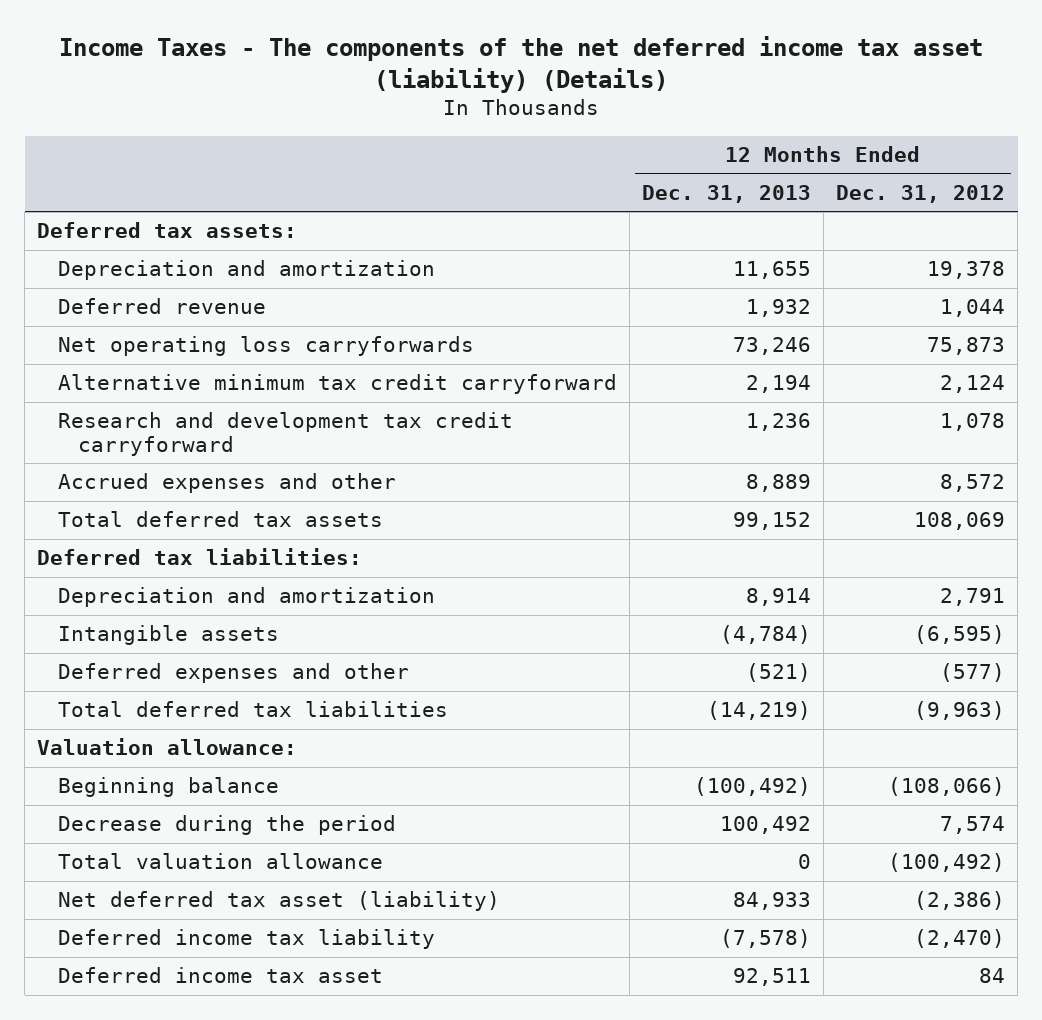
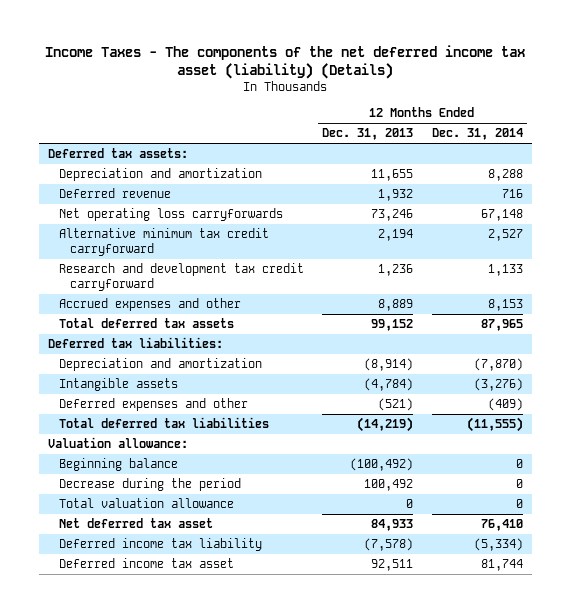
[835,184,1005,203] Dec. 31, 2012 -> none
none -> [431,128,523,141] Dec. 31, 2014
[745,588,811,607] 8,914 -> [364,358,414,372] (8,914)
[57,891,500,912] Net deferred tax asset (liability) -> [58,518,213,529] Net deferred tax asset

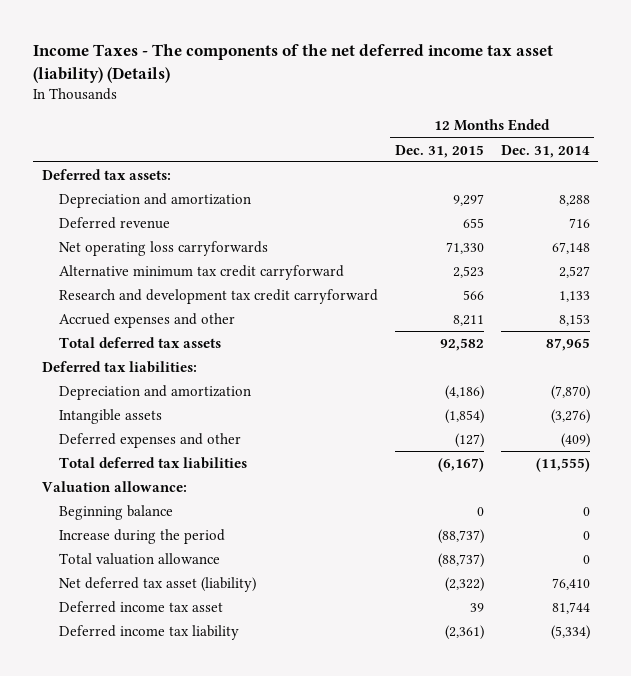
[322,128,414,141] Dec. 31, 2013 -> none
none -> [394,144,484,158] Dec. 31, 2015
[58,478,241,492] Decrease during the period -> [58,528,225,544] Increase during the period
[58,518,213,529] Net deferred tax asset -> [58,576,256,592] Net deferred tax asset (liability)
[58,538,262,552] Deferred income tax liability -> [58,624,239,640] Deferred income tax liability

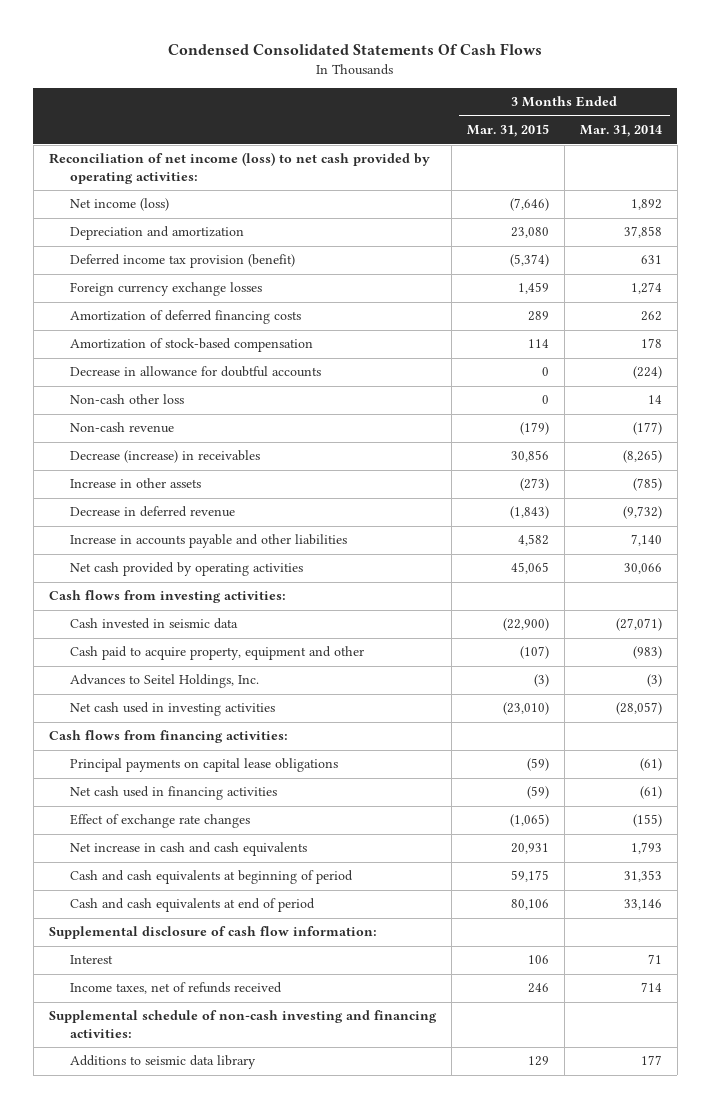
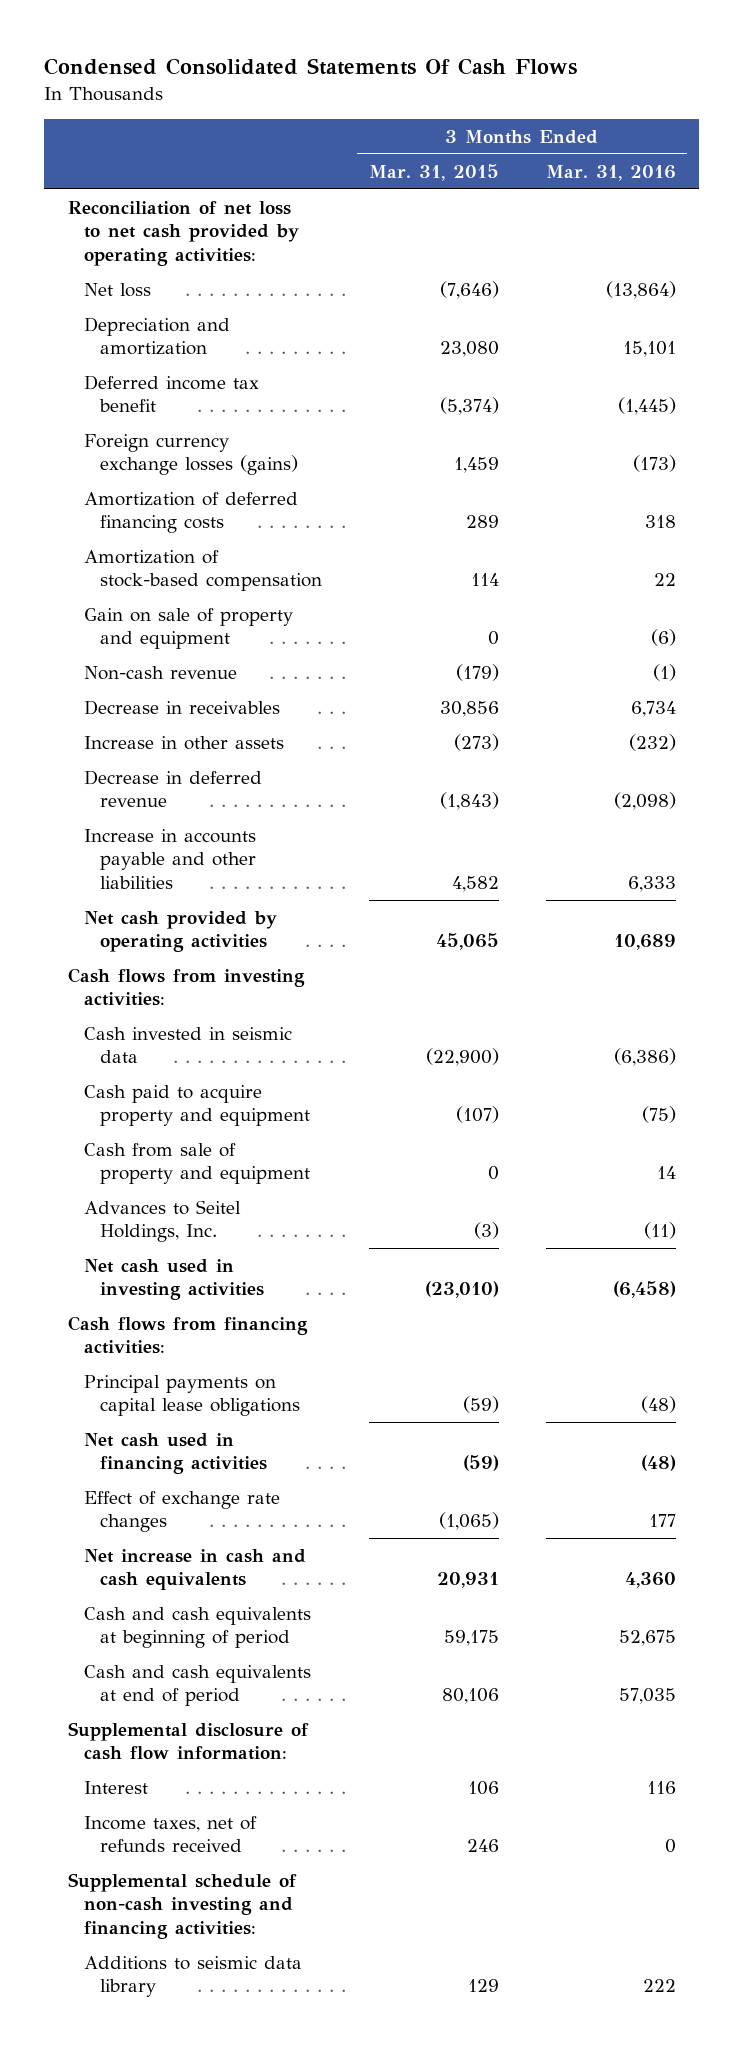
[579,125,662,138] Mar. 31, 2014 -> none
none -> [545,164,676,181] Mar. 31, 2016
[48,152,430,184] Reconciliation of net income (loss) to net cash provided by operating activities: -> [67,201,299,266] Reconciliation of net loss to net cash provided by operating activities:
[70,198,170,212] Net income (loss) -> [83,283,151,298] Net loss
[70,254,296,269] Deferred income tax provision (benefit) -> [83,375,259,413] Deferred income tax benefit
[70,282,263,297] Foreign currency exchange losses -> [83,434,299,476] Foreign currency exchange losses (gains)
[70,366,322,378] Decrease in allowance for doubtful accounts -> none
[70,394,185,405] Non-cash other loss -> none
none -> [83,608,293,650] Gain on sale of property and equipment
[70,450,261,464] Decrease (increase) in receivables -> [83,700,280,716] Decrease in receivables
[70,646,365,661] Cash paid to acquire property, equipment and other -> [83,1085,311,1127] Cash paid to acquire property and equipment
none -> [83,1143,311,1185] Cash from sale of property and equipment

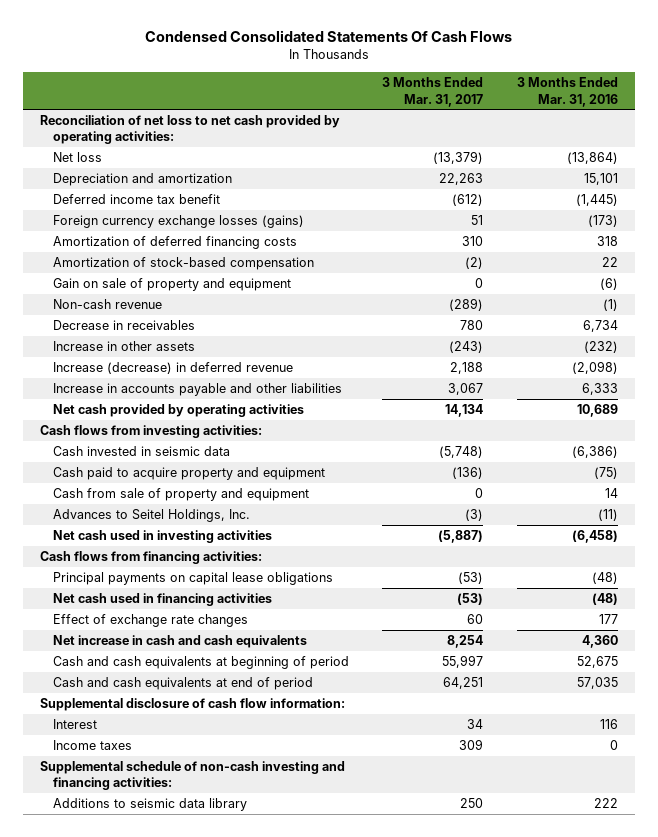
[368,163,499,181] Mar. 31, 2015 -> none
none -> [382,77,484,107] 3 Months Ended Mar. 31, 2017
[83,770,262,808] Decrease in deferred revenue -> [52,361,293,374] Increase (decrease) in deferred revenue
[83,1816,257,1853] Income taxes, net of refunds received -> [52,739,132,750] Income taxes

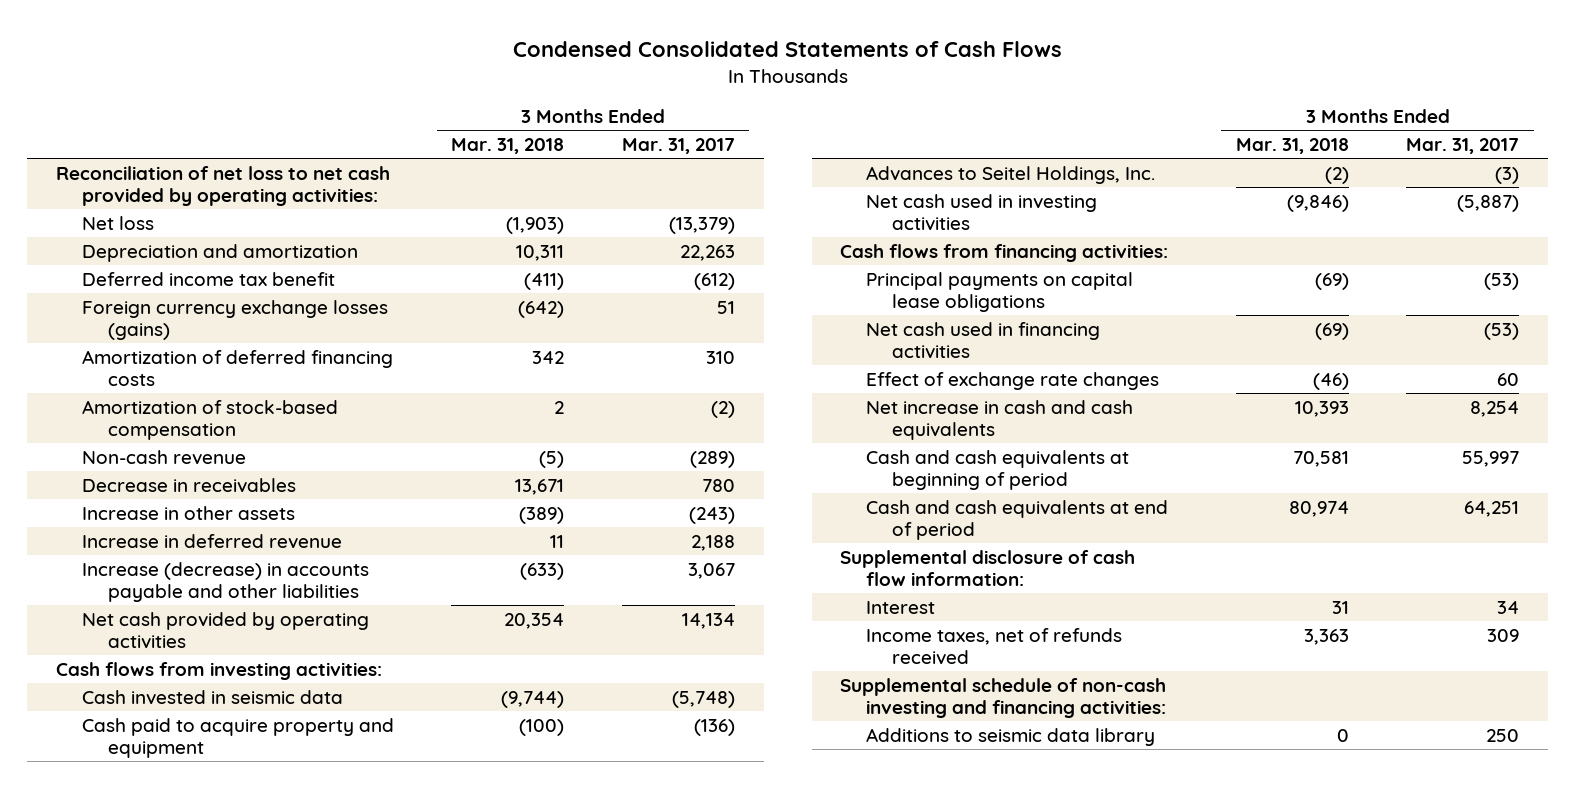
[144,30,512,43] Condensed Consolidated Statements Of Cash Flows -> [512,41,1062,58] Condensed Consolidated Statements of Cash Flows
[517,77,619,107] 3 Months Ended Mar. 31, 2016 -> none
none -> [451,138,565,155] Mar. 31, 2018
[52,277,291,291] Gain on sale of property and equipment -> none
[52,361,293,374] Increase (decrease) in deferred revenue -> [81,533,342,549] Increase in deferred revenue
[52,382,342,396] Increase in accounts payable and other liabilities -> [81,561,369,603] Increase (decrease) in accounts payable and other liabilities
[52,487,309,501] Cash from sale of property and equipment -> none
[52,739,132,750] Income taxes -> [866,627,1123,666] Income taxes, net of refunds received

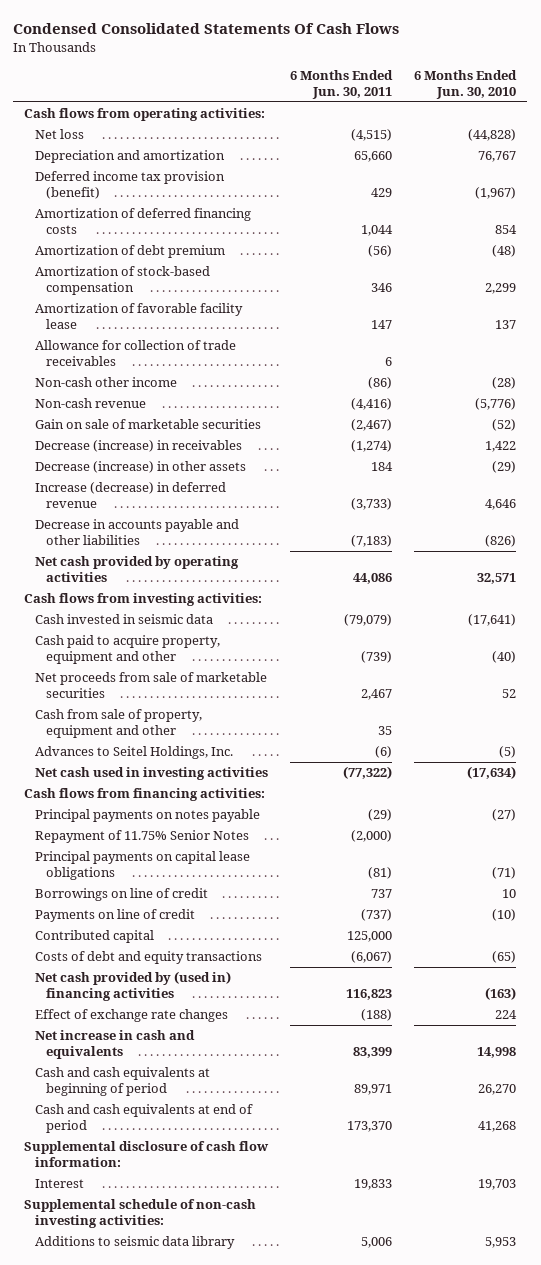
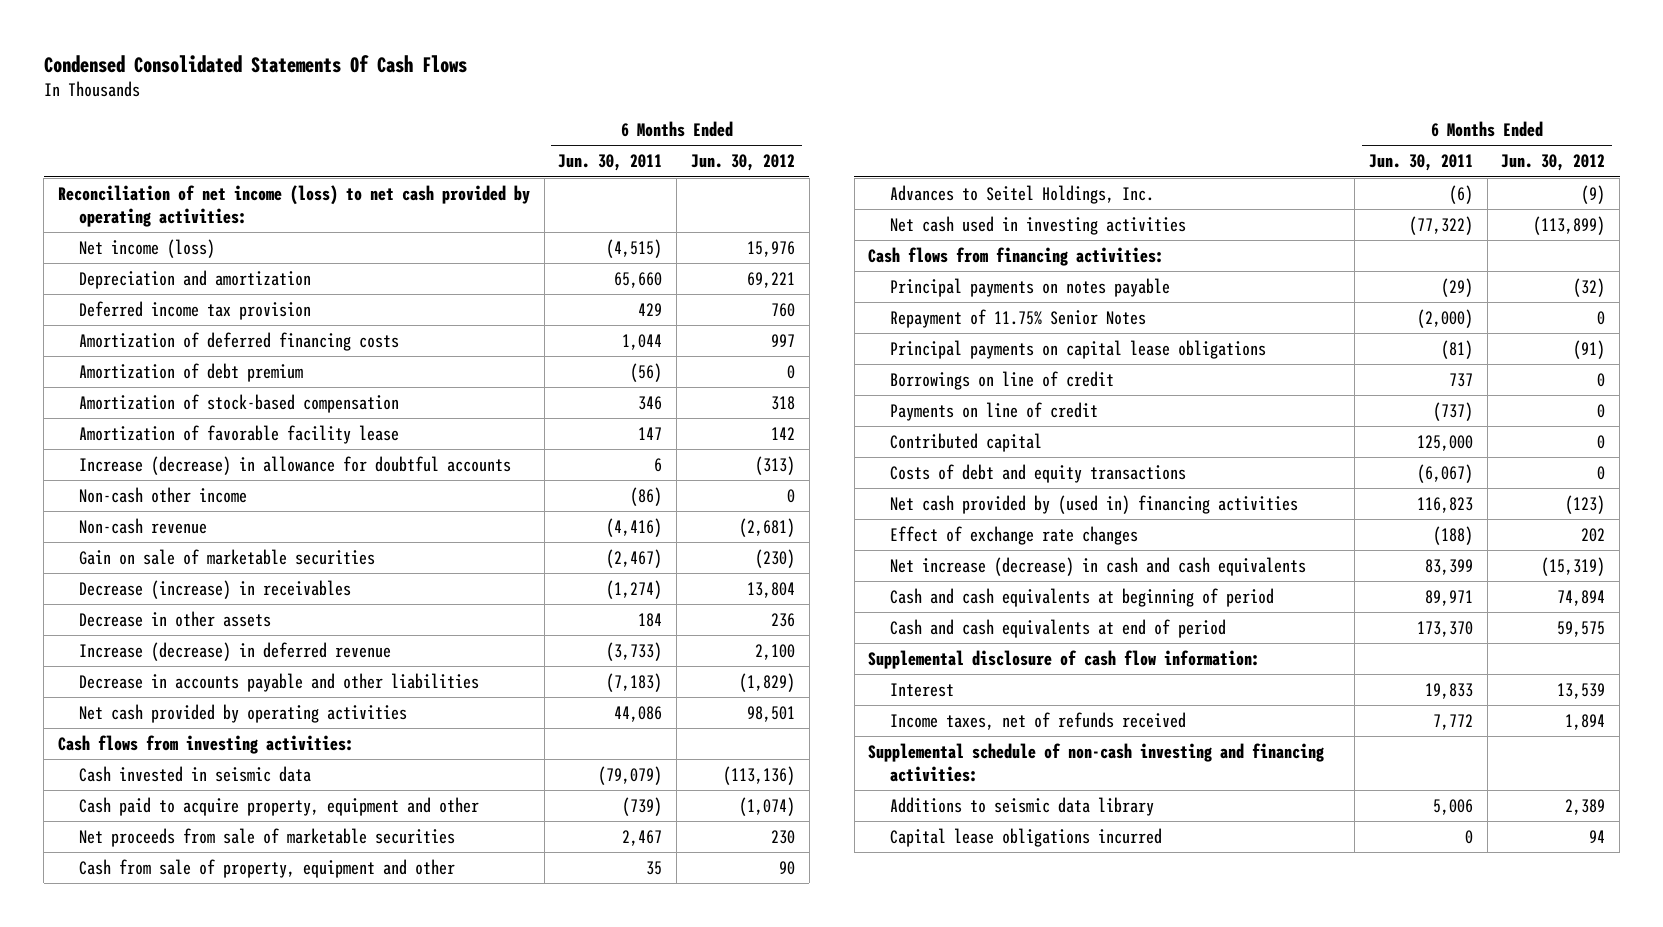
[414,69,518,100] 6 Months Ended Jun. 30, 2010 -> none
none -> [690,154,795,172] Jun. 30, 2012
[24,108,266,122] Cash flows from operating activities: -> none
none -> [57,184,530,227] Reconciliation of net income (loss) to net cash provided by operating activities:
[35,129,85,140] Net loss -> [79,238,216,258] Net income (loss)
[35,171,226,200] Deferred income tax provision (benefit) -> [79,300,312,320] Deferred income tax provision
[35,340,237,367] Allowance for collection of trade receivables -> none
none -> [79,455,512,475] Increase (decrease) in allowance for doubtful accounts
[35,461,247,474] Decrease (increase) in other assets -> [79,610,272,627] Decrease in other assets
[35,1030,196,1060] Net increase in cash and equivalents -> [889,556,1306,576] Net increase (decrease) in cash and cash equivalents
none -> [889,711,1186,730] Income taxes, net of refunds received
[24,1199,257,1229] Supplemental schedule of non-cash investing activities: -> [868,742,1325,782] Supplemental schedule of non-cash investing and financing activities:
none -> [889,827,1162,847] Capital lease obligations incurred

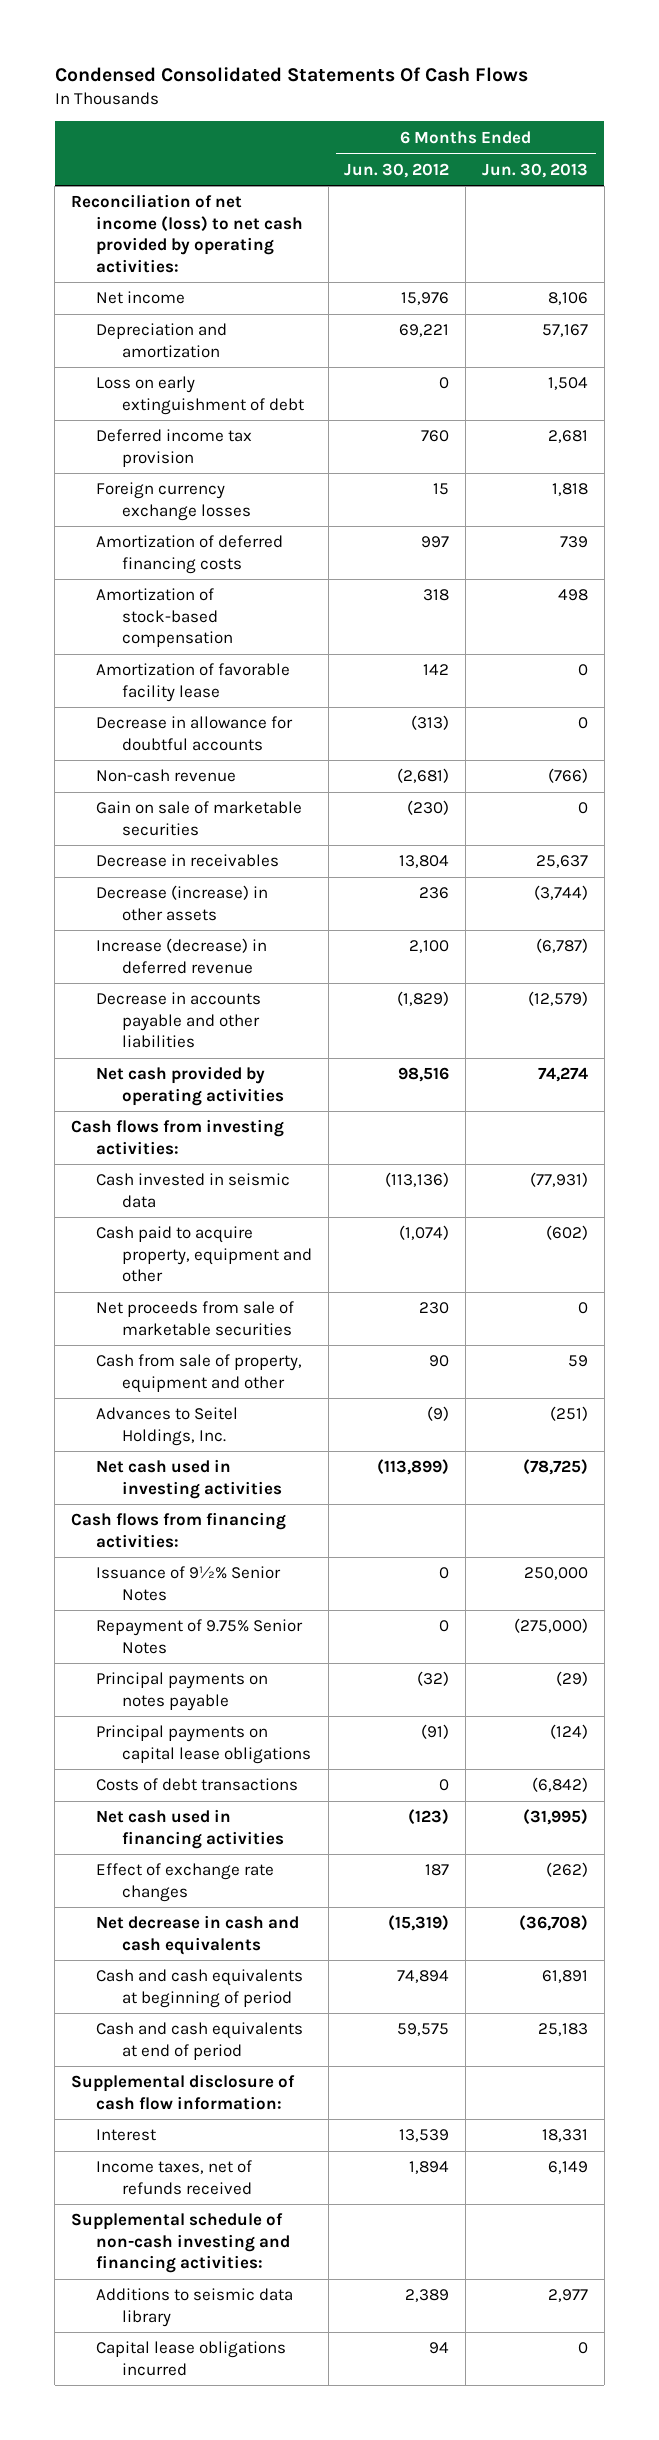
[558,154,663,172] Jun. 30, 2011 -> none
none -> [482,162,589,178] Jun. 30, 2013
[79,238,216,258] Net income (loss) -> [96,291,186,305] Net income
none -> [96,376,304,415] Loss on early extinguishment of debt
none -> [96,482,251,521] Foreign currency exchange losses
[79,362,304,382] Amortization of debt premium -> none
[79,486,248,503] Non-cash other income -> none
[79,455,512,475] Increase (decrease) in allowance for doubtful accounts -> [96,716,294,751] Decrease in allowance for doubtful accounts
[79,579,352,599] Decrease (increase) in receivables -> [96,854,280,868] Decrease in receivables
[79,610,272,627] Decrease in other assets -> [96,885,269,921] Decrease (increase) in other assets
[746,705,795,722] 98,501 -> [398,1067,450,1083] 98,516
none -> [96,1566,282,1601] Issuance of 9½% Senior Notes
none -> [96,1619,304,1654] Repayment of 9.75% Senior Notes
[889,308,1146,328] Repayment of 11.75% Senior Notes -> none
[889,370,1114,390] Borrowings on line of credit -> none
[889,401,1098,421] Payments on line of credit -> none
[889,432,1042,452] Contributed capital -> none
[889,463,1186,483] Costs of debt and equity transactions -> [96,1778,299,1792] Costs of debt transactions
[889,494,1298,514] Net cash provided by (used in) financing activities -> [96,1809,284,1849] Net cash used in financing activities
[1581,527,1606,542] 202 -> [425,1864,450,1877] 187
[889,556,1306,576] Net increase (decrease) in cash and cash equivalents -> [96,1915,300,1955] Net decrease in cash and cash equivalents

